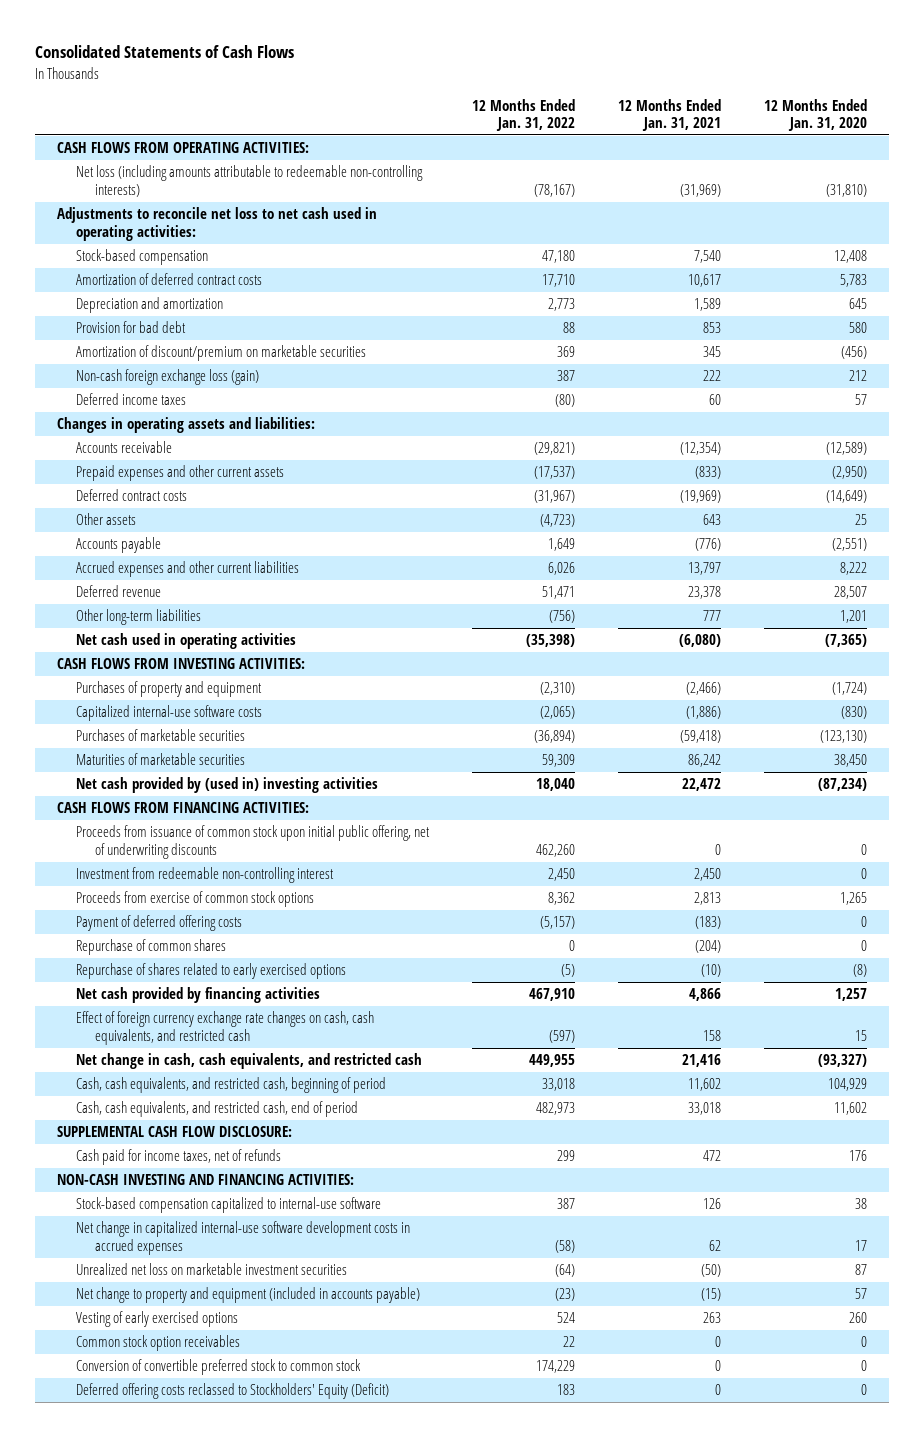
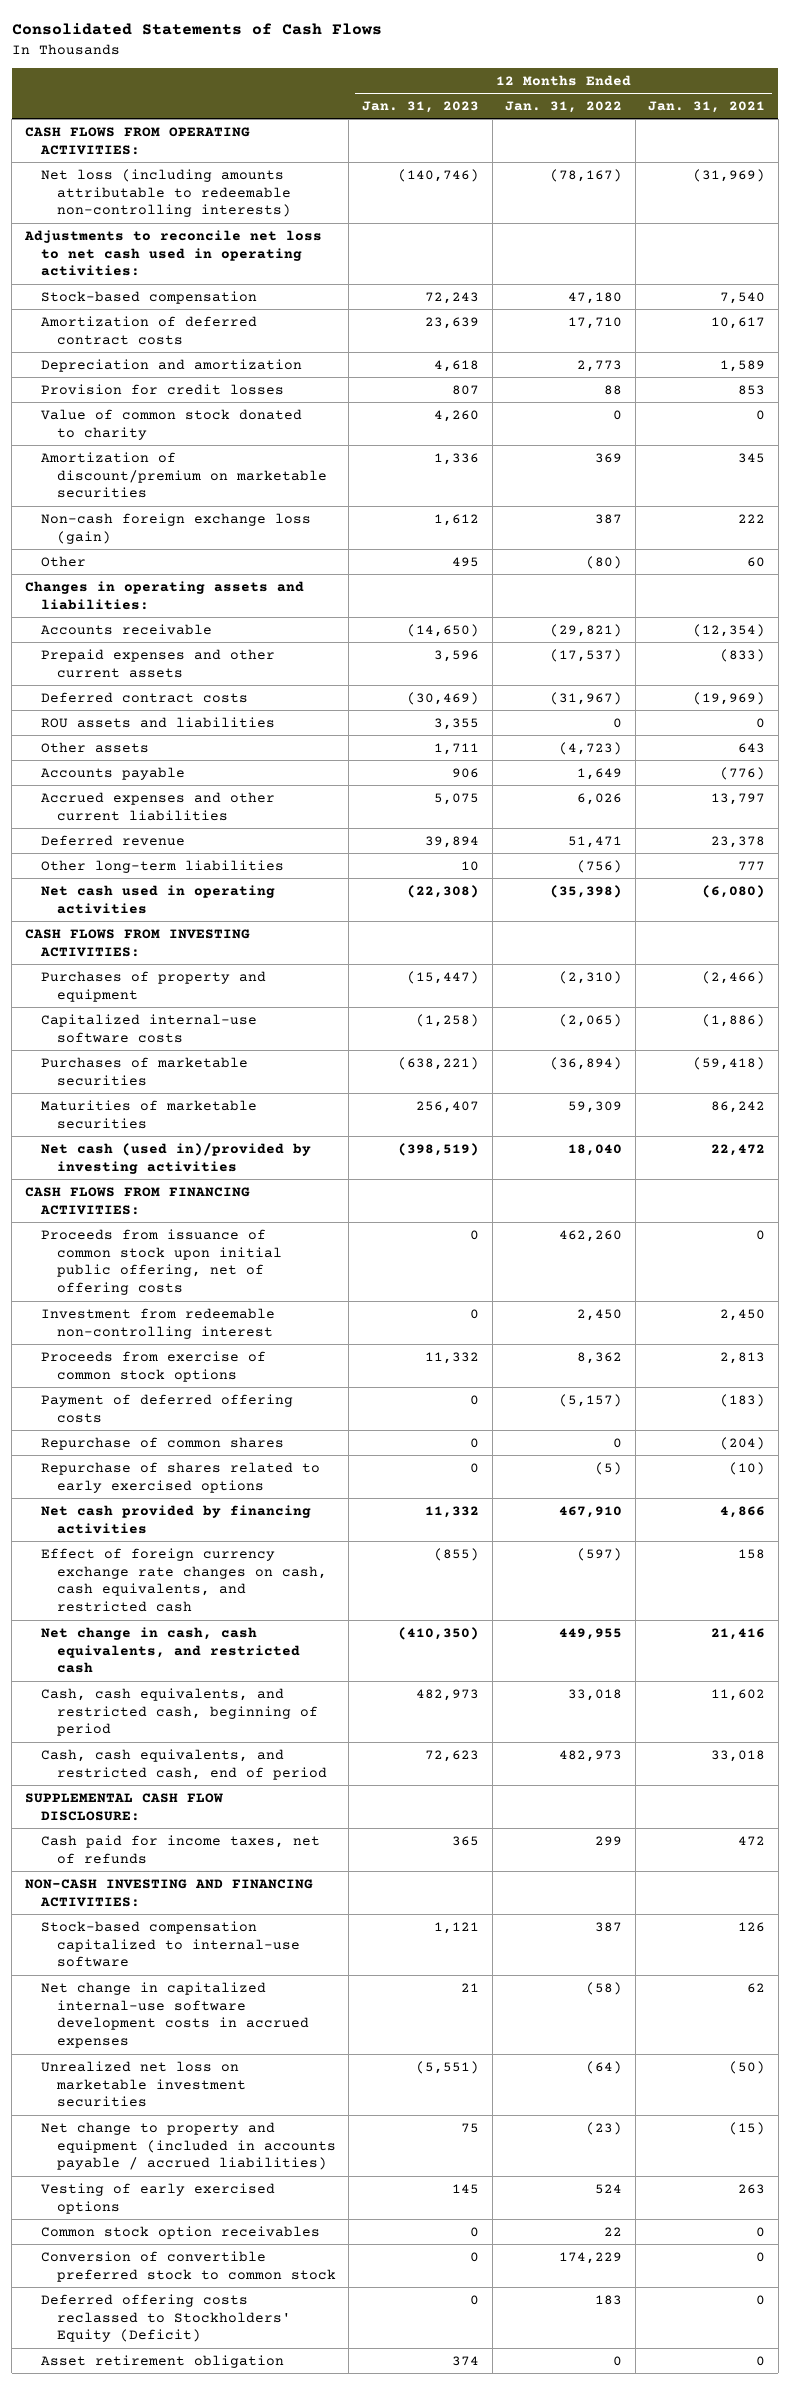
[764,98,868,132] 12 Months Ended Jan. 31, 2020 -> none
none -> [361,100,479,113] Jan. 31, 2023
[75,321,186,334] Provision for bad debt -> [40,383,284,395] Provision for credit losses
none -> [40,408,302,440] Value of common stock donated to charity
[75,393,186,406] Deferred income taxes -> none
none -> [40,555,86,567] Other
none -> [40,716,275,728] ROU assets and liabilities
[75,777,378,794] Net cash provided by (used in) investing activities -> [40,1142,311,1174] Net cash (used in)/provided by investing activities
[75,825,430,859] Proceeds from issuance of common stock upon initial public offering, net of underwriting discounts -> [40,1228,282,1296] Proceeds from issuance of common stock upon initial public offering, net of offering costs
[75,1287,420,1304] Net change to property and equipment (included in accounts payable) -> [40,2121,336,2171] Net change to property and equipment (included in accounts payable / accrued liabilities)
none -> [40,2354,284,2368] Asset retirement obligation

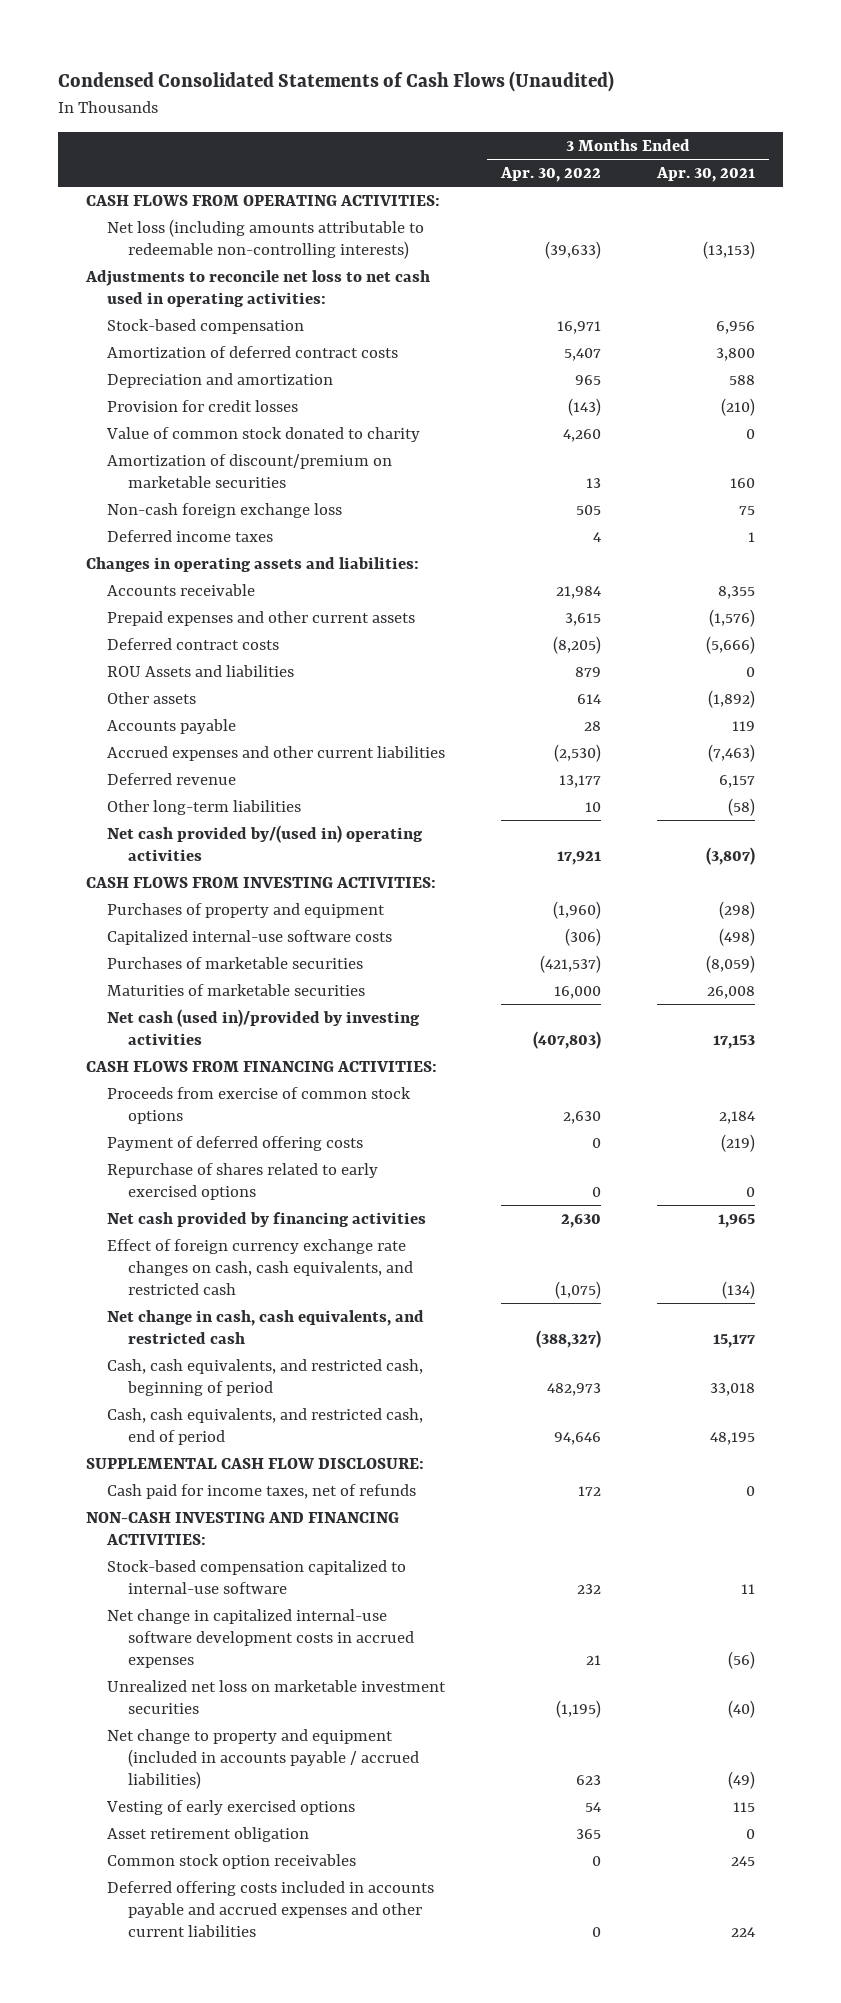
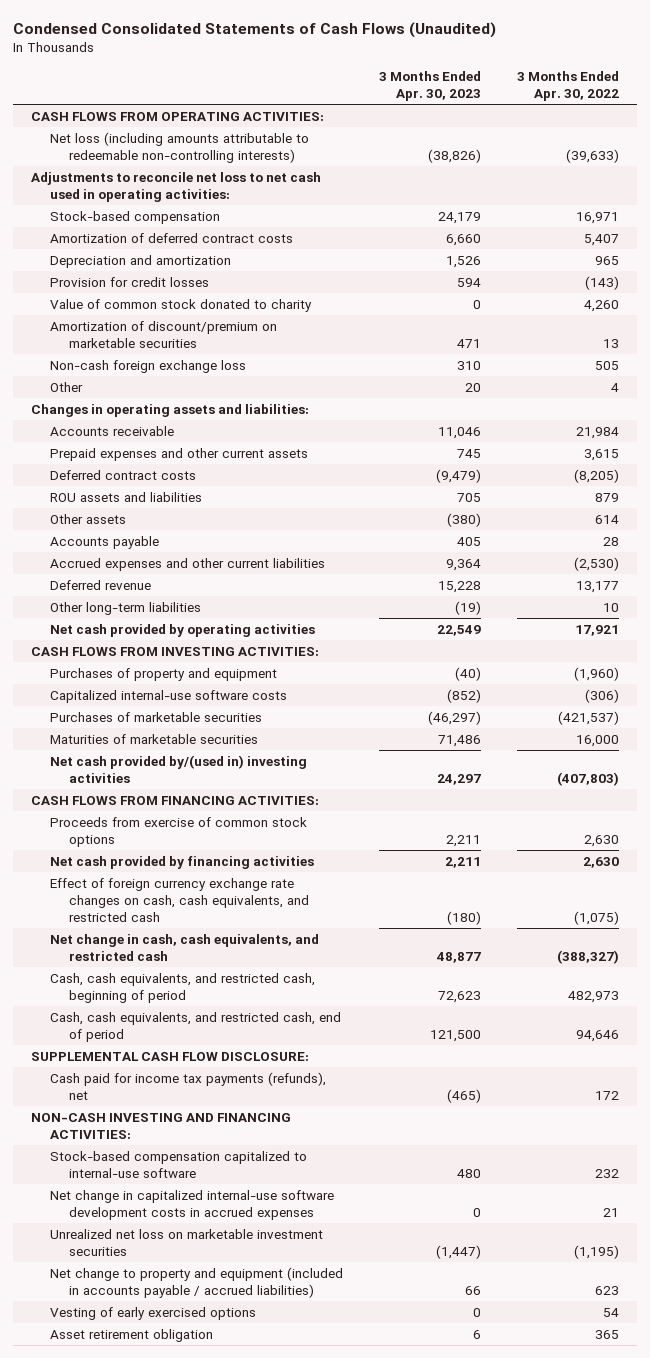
[655,167,755,183] Apr. 30, 2021 -> none
none -> [378,70,481,101] 3 Months Ended Apr. 30, 2023
[107,529,274,542] Deferred income taxes -> [49,381,83,392] Other
[107,664,295,677] ROU Assets and liabilities -> [49,491,202,502] ROU assets and liabilities
[107,824,424,862] Net cash provided by/(used in) operating activities -> [49,623,315,637] Net cash provided by operating activities
[107,1008,421,1046] Net cash (used in)/provided by investing activities -> [49,754,307,783] Net cash provided by/(used in) investing activities
[107,1135,364,1151] Payment of deferred offering costs -> none
[107,1162,379,1201] Repurchase of shares related to early exercised options -> none
[107,1483,417,1499] Cash paid for income taxes, net of refunds -> [49,1071,326,1100] Cash paid for income tax payments (refunds), net
[107,1853,357,1869] Common stock option receivables -> none
[107,1880,435,1938] Deferred offering costs included in accounts payable and accrued expenses and other current liabilities -> none

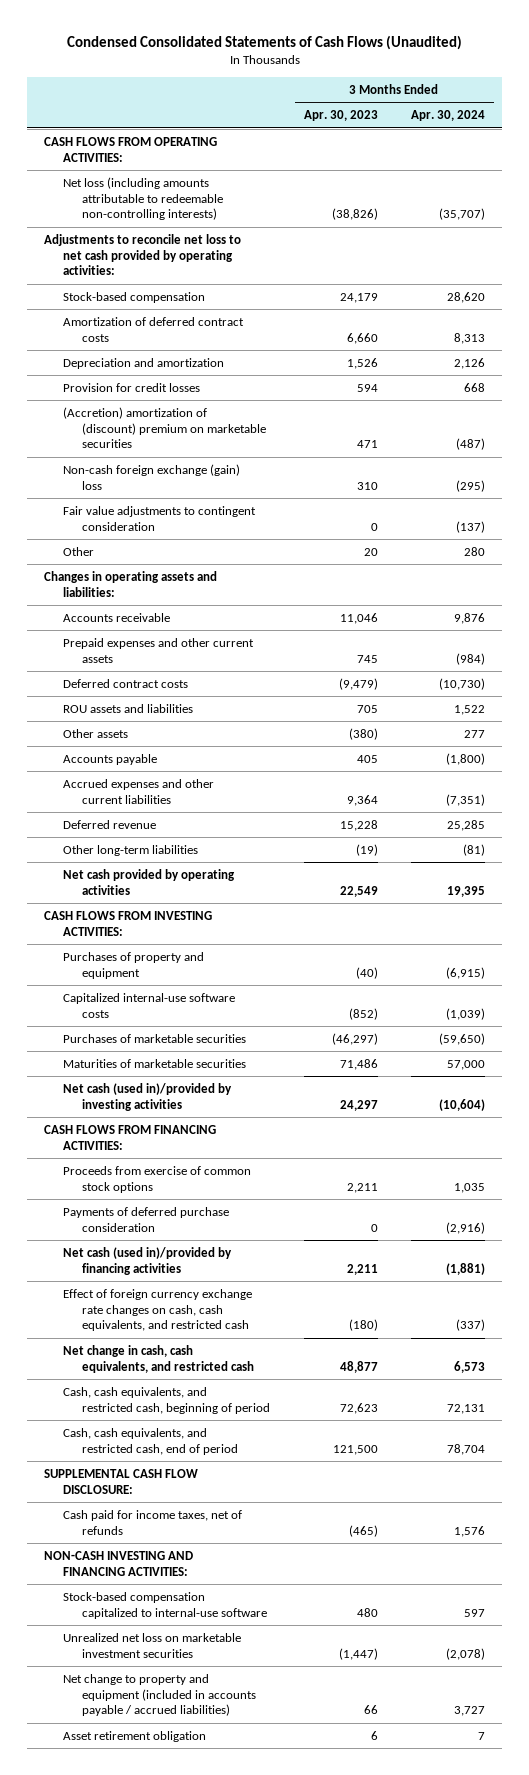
[516,70,619,101] 3 Months Ended Apr. 30, 2022 -> none
none -> [411,110,486,122] Apr. 30, 2024
[30,171,321,202] Adjustments to reconcile net loss to net cash used in operating activities: -> [44,233,242,276] Adjustments to reconcile net loss to net cash provided by operating activities:
[49,298,312,312] Value of common stock donated to charity -> none
[49,320,277,348] Amortization of discount/premium on marketable securities -> [62,406,266,449] (Accretion) amortization of (discount) premium on marketable securities
[49,359,246,373] Non-cash foreign exchange loss -> [62,463,240,490] Non-cash foreign exchange (gain) loss
none -> [62,505,256,531] Fair value adjustments to contingent consideration
[49,754,307,783] Net cash provided by/(used in) investing activities -> [62,1082,232,1111] Net cash (used in)/provided by investing activities
none -> [62,1206,229,1232] Payments of deferred purchase consideration
[49,855,314,869] Net cash provided by financing activities -> [62,1246,232,1275] Net cash (used in)/provided by financing activities
[49,1071,326,1100] Cash paid for income tax payments (refunds), net -> [62,1509,242,1535] Cash paid for income taxes, net of refunds
[49,1189,334,1220] Net change in capitalized internal-use software development costs in accrued expenses -> none
[49,1306,256,1320] Vesting of early exercised options -> none

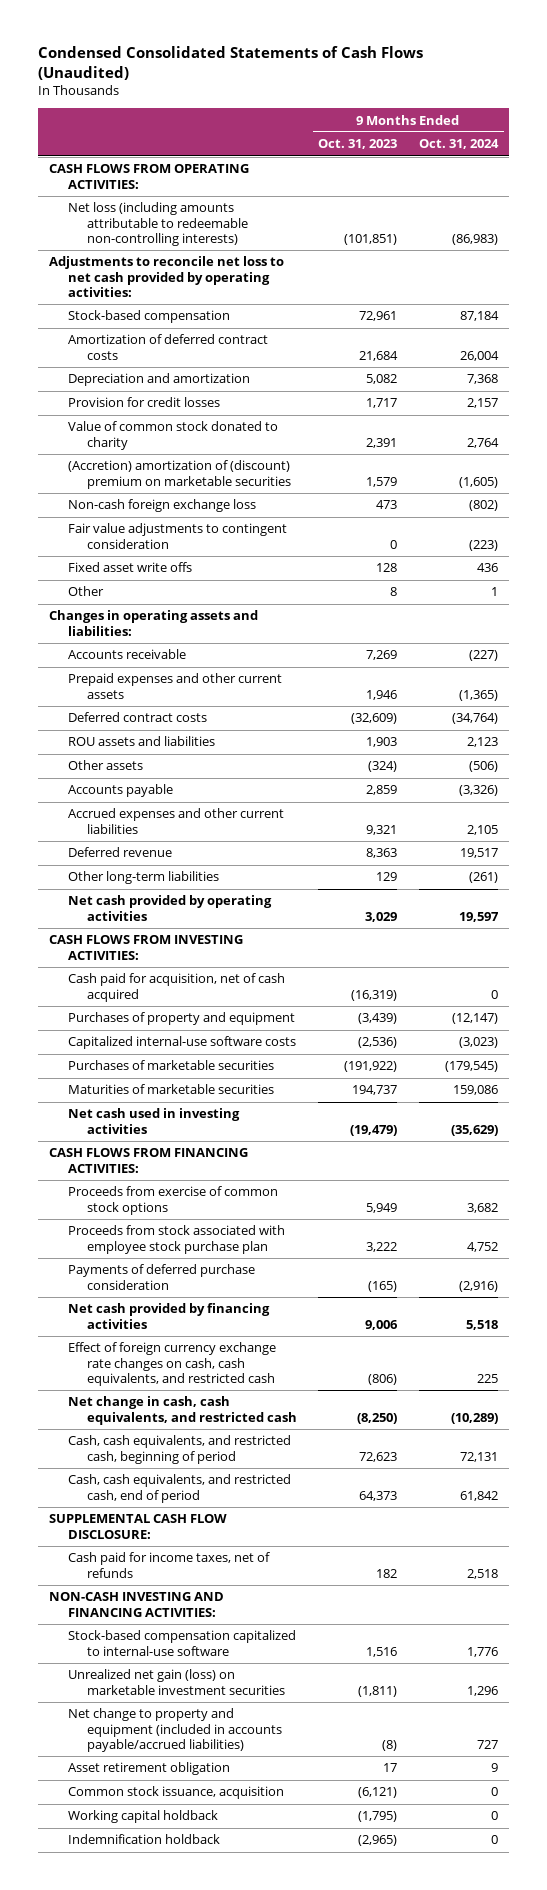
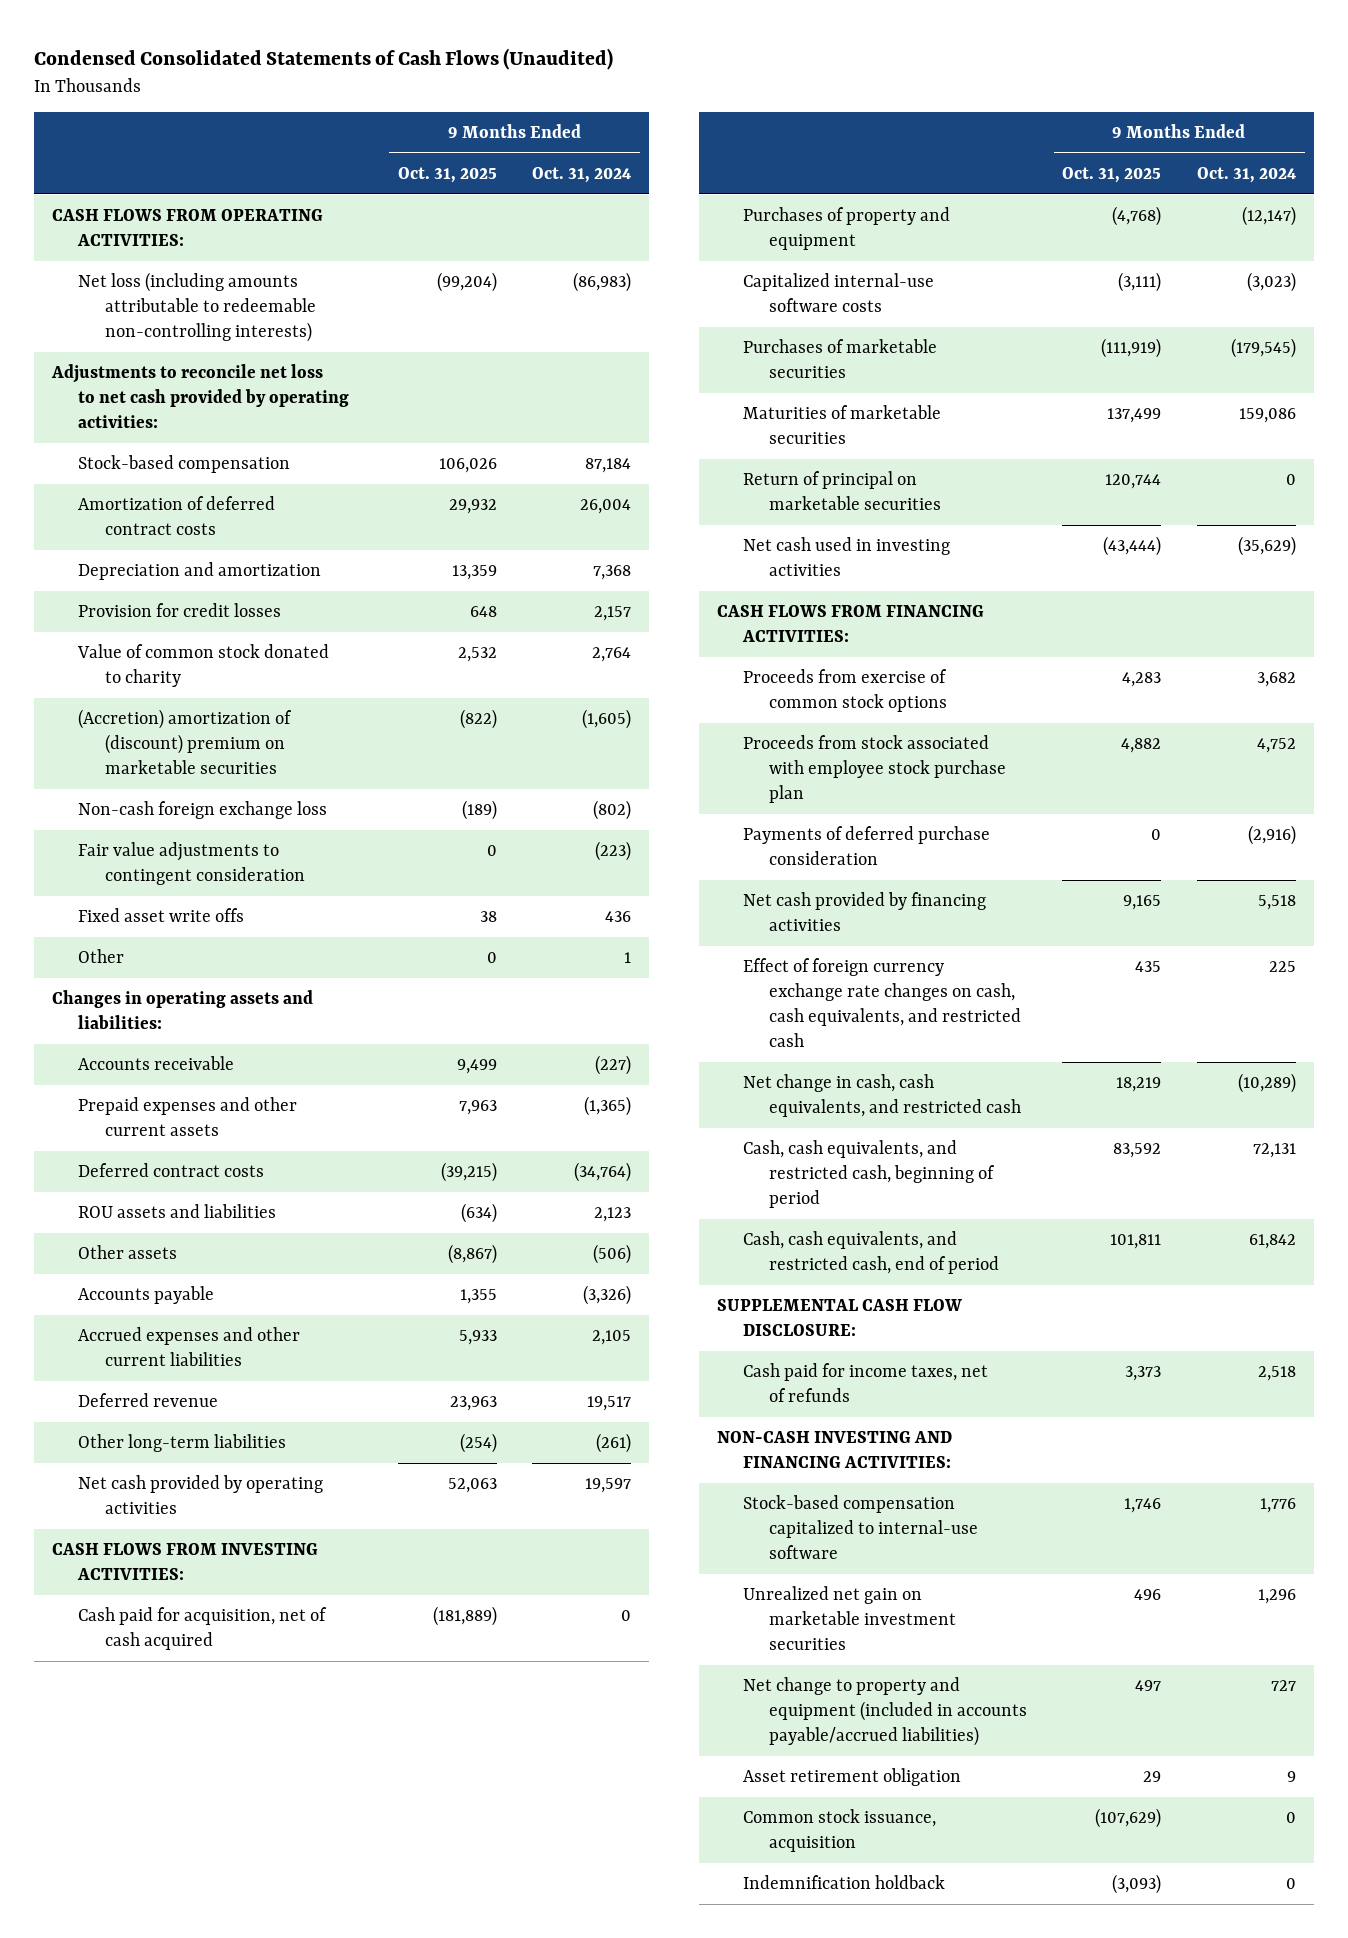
[318,139,398,150] Oct. 31, 2023 -> none
none -> [398,166,498,183] Oct. 31, 2025
none -> [742,471,942,510] Return of principal on marketable securities
[67,1669,285,1695] Unrealized net gain (loss) on marketable investment securities -> [742,1586,957,1650] Unrealized net gain on marketable investment securities
[67,1810,218,1824] Working capital holdback -> none

